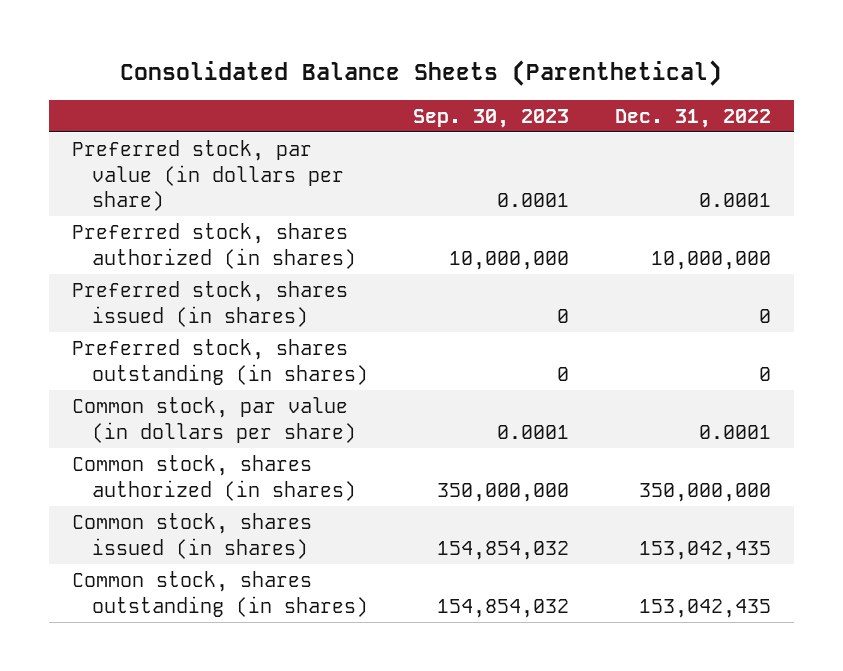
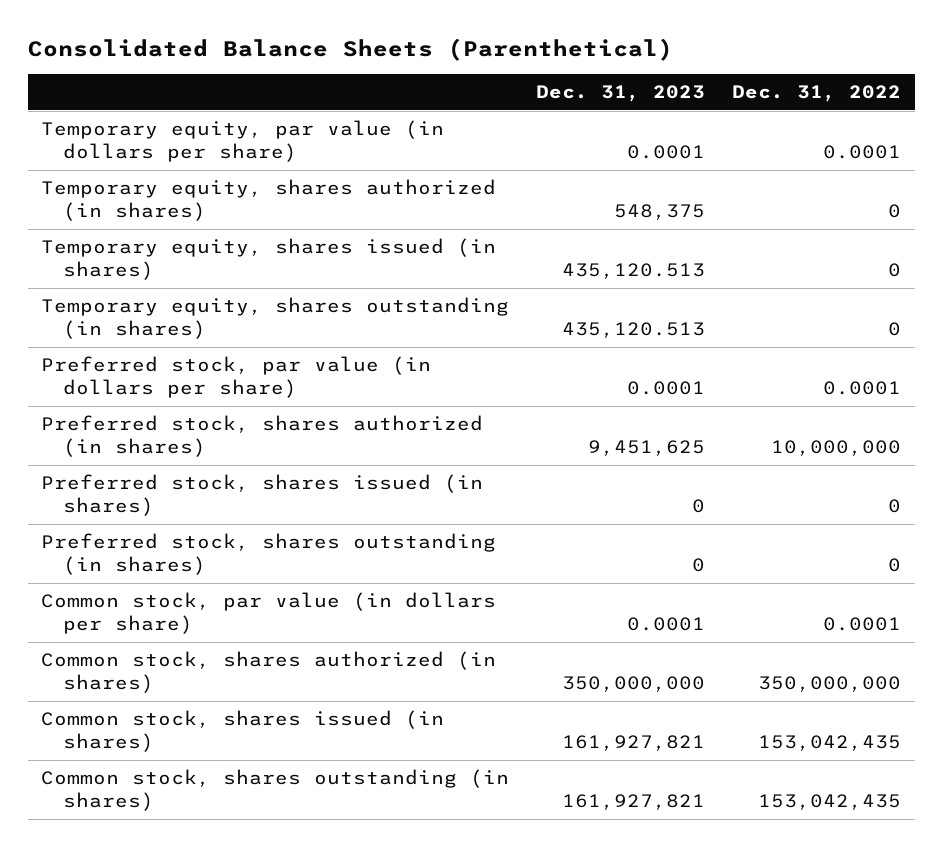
[413,108,570,128] Sep. 30, 2023 -> none
none -> [536,85,706,103] Dec. 31, 2023
none -> [41,120,445,163] Temporary equity, par value (in dollars per share)
none -> [41,179,497,222] Temporary equity, shares authorized (in shares)
none -> [41,238,497,281] Temporary equity, shares issued (in shares)
none -> [41,297,510,340] Temporary equity, shares outstanding (in shares)

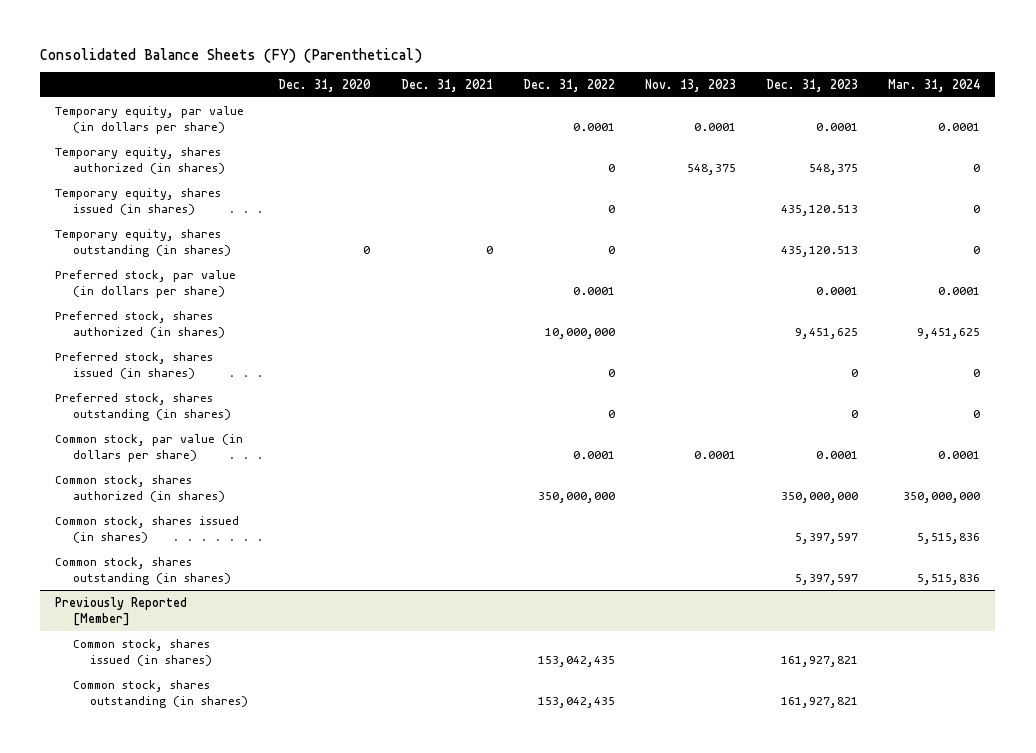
[27,37,673,61] Consolidated Balance Sheets (Parenthetical) -> [40,47,423,63] Consolidated Balance Sheets (FY) (Parenthetical)
none -> [278,78,372,92] Dec. 31, 2020
none -> [400,78,493,92] Dec. 31, 2021
none -> [644,78,736,92] Nov. 13, 2023
none -> [888,78,981,92] Mar. 31, 2024
none -> [55,515,240,543] Common stock, shares issued (in shares)
none -> [55,556,231,585] Common stock, shares outstanding (in shares)
none -> [55,596,188,626] Previously Reported [Member]

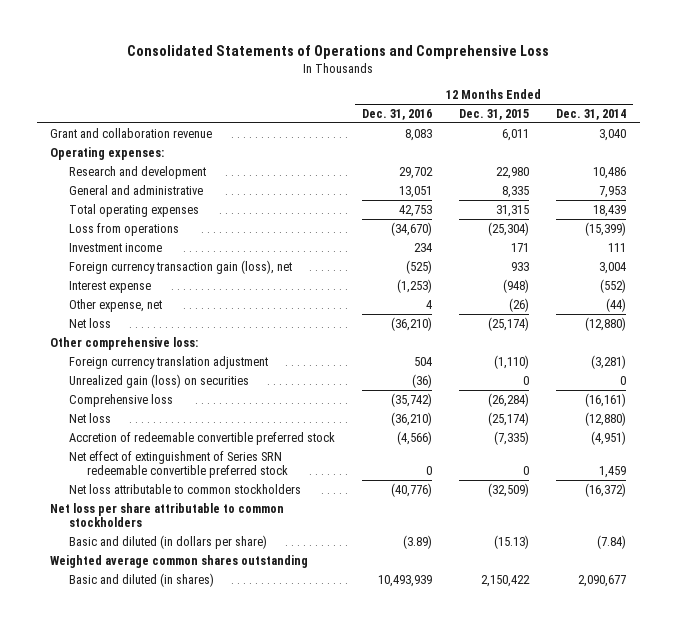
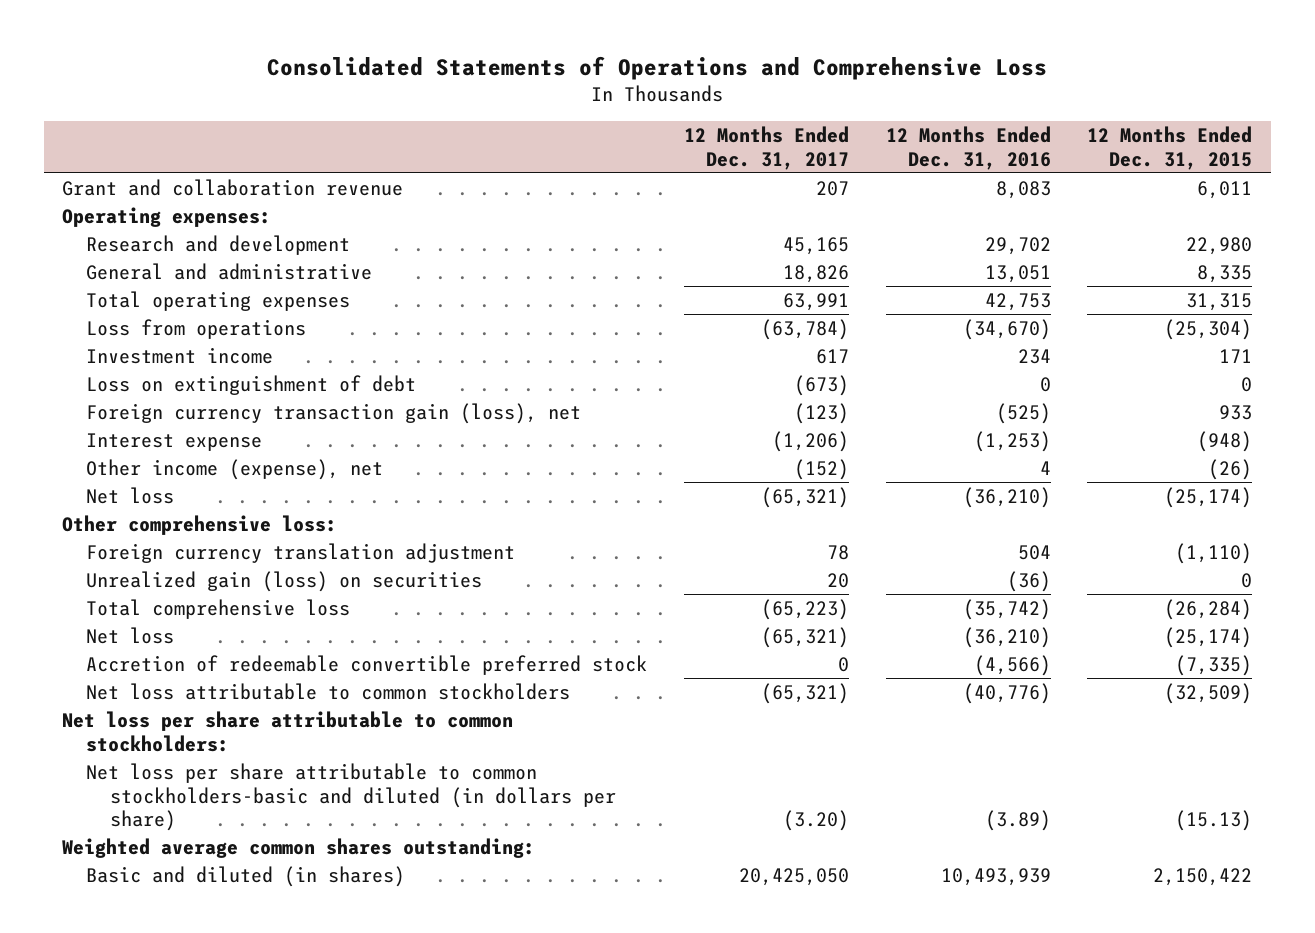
[556,108,627,120] Dec. 31, 2014 -> none
none -> [683,126,849,170] 12 Months Ended Dec. 31, 2017
none -> [86,375,417,396] Loss on extinguishment of debt
[68,298,162,312] Other expense, net -> [86,459,384,481] Other income (expense), net
[68,393,173,407] Comprehensive loss -> [86,599,351,620] Total comprehensive loss
[68,450,288,479] Net effect of extinguishment of Series SRN redeemable convertible preferred stock -> none
[50,502,285,528] Net loss per share attributable to common stockholders -> [62,711,514,752] Net loss per share attributable to common stockholders:
[68,534,267,549] Basic and diluted (in dollars per share) -> [86,763,617,832] Net loss per share attributable to common stockholders-basic and diluted (in dollars per share)
[50,554,309,568] Weighted average common shares outstanding -> [62,838,536,859] Weighted average common shares outstanding:

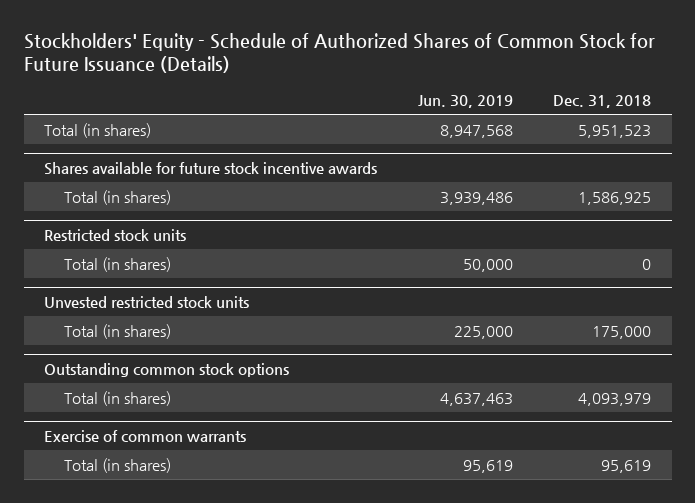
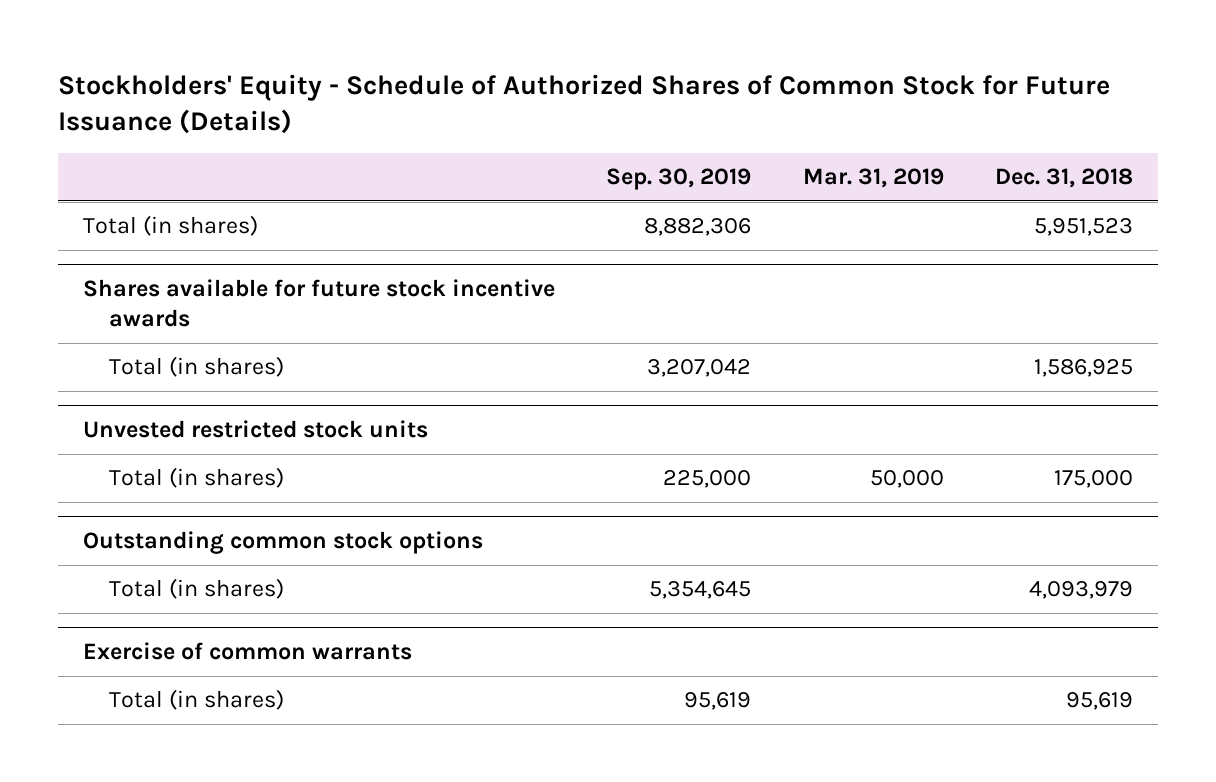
[417,95,513,109] Jun. 30, 2019 -> none
none -> [606,168,752,191] Sep. 30, 2019
none -> [802,168,944,189] Mar. 31, 2019
[43,229,186,242] Restricted stock units -> none
[63,256,171,272] Total (in shares) -> none

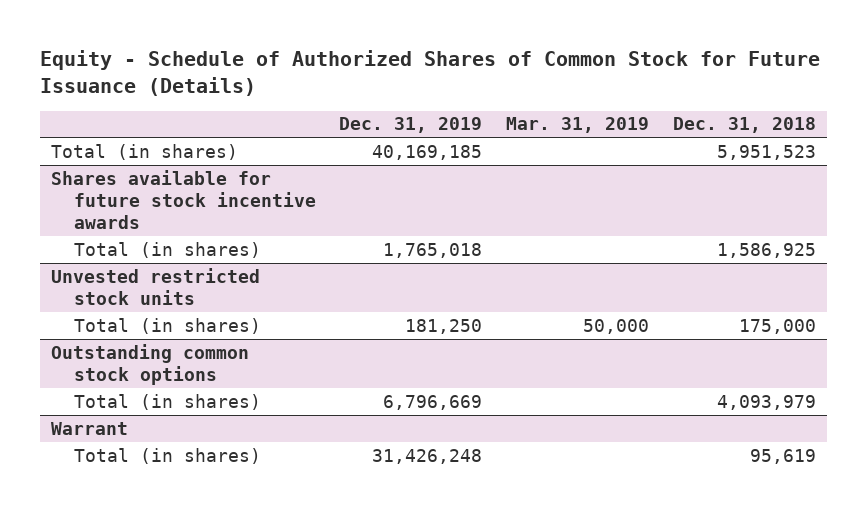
[57,73,1110,134] Stockholders' Equity - Schedule of Authorized Shares of Common Stock for Future Issuance (Details) -> [39,50,820,97] Equity - Schedule of Authorized Shares of Common Stock for Future Issuance (Details)
[606,168,752,191] Sep. 30, 2019 -> none
none -> [339,117,483,134] Dec. 31, 2019
[83,642,413,661] Exercise of common warrants -> [51,421,129,435] Warrant

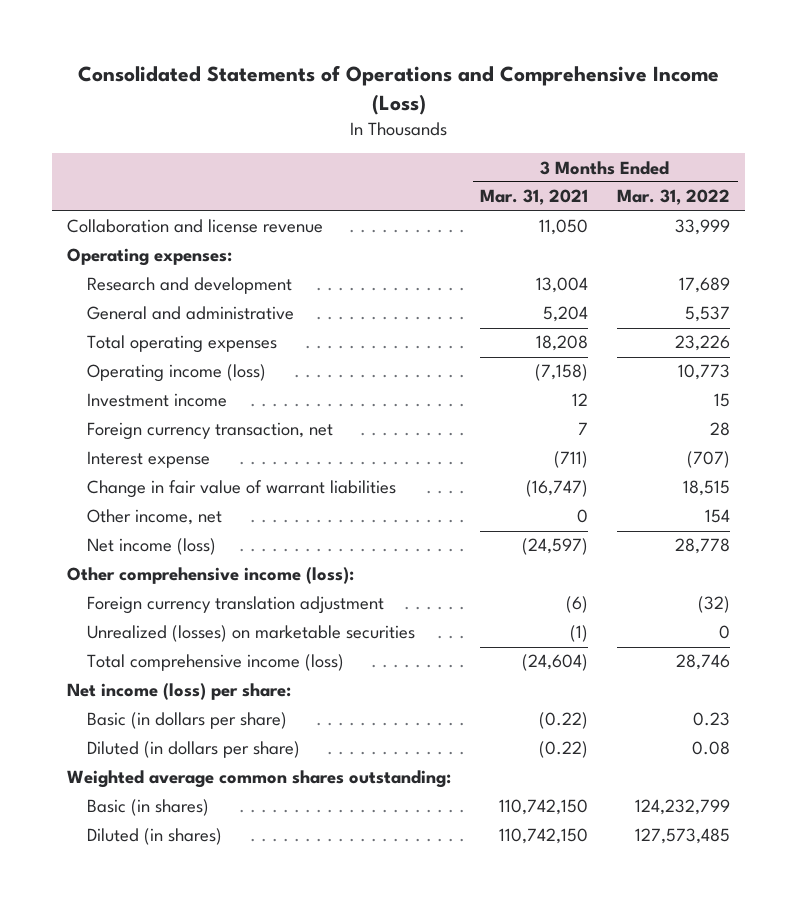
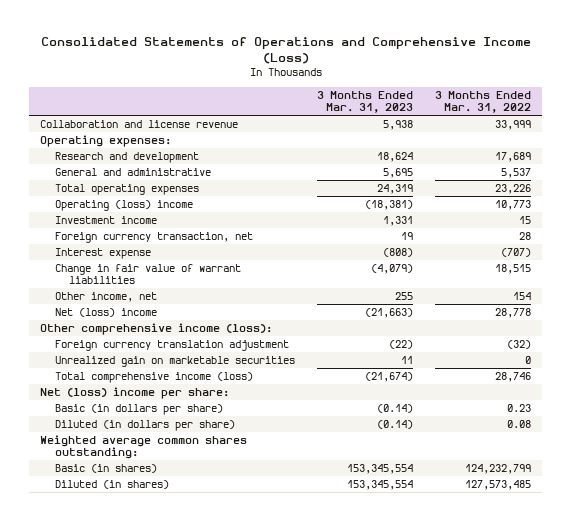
[480,189,589,206] Mar. 31, 2021 -> none
none -> [316,91,413,114] 3 Months Ended Mar. 31, 2023
[86,364,266,383] Operating income (loss) -> [54,199,193,211] Operating (loss) income
[86,538,216,556] Net income (loss) -> [54,307,157,317] Net (loss) income
[86,625,415,643] Unrealized (losses) on marketable securities -> [54,355,295,367] Unrealized gain on marketable securities
[66,683,291,701] Net income (loss) per share: -> [40,386,230,399] Net (loss) income per share:

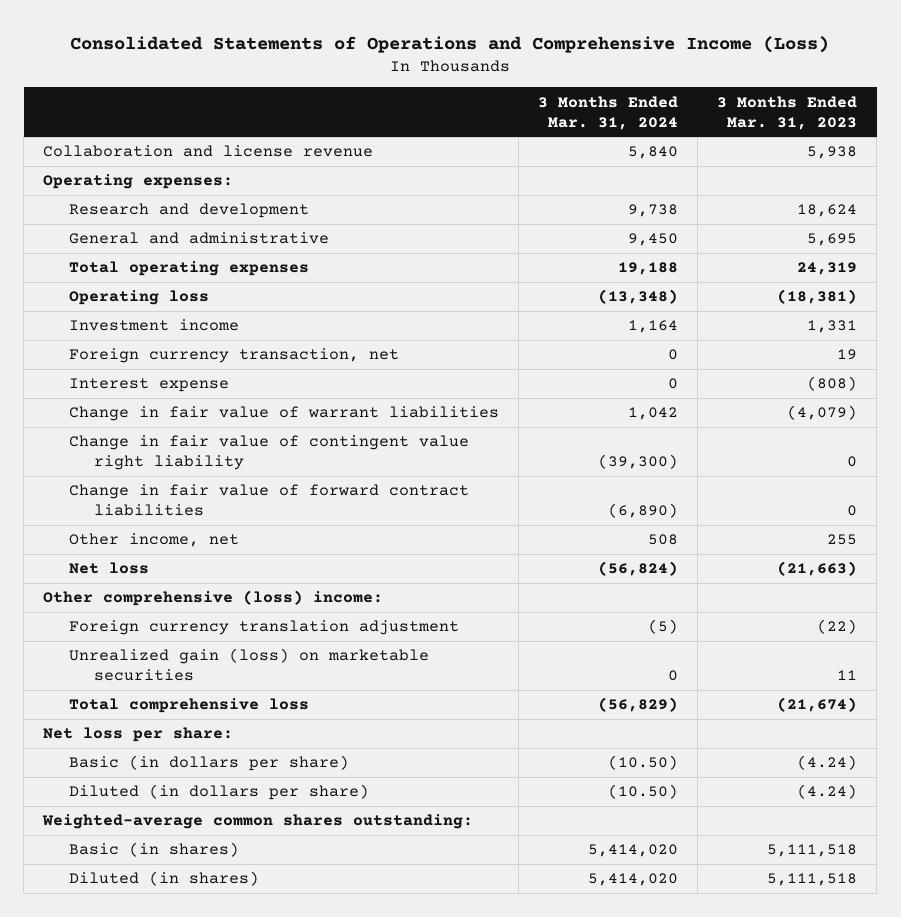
[435,91,532,114] 3 Months Ended Mar. 31, 2022 -> none
none -> [537,95,678,130] 3 Months Ended Mar. 31, 2024
[54,199,193,211] Operating (loss) income -> [68,290,209,306] Operating loss
none -> [68,435,469,471] Change in fair value of contingent value right liability
none -> [68,484,469,517] Change in fair value of forward contract liabilities
[54,307,157,317] Net (loss) income -> [68,562,149,575] Net loss
[40,322,273,335] Other comprehensive income (loss): -> [43,590,384,607] Other comprehensive (loss) income:
[54,355,295,367] Unrealized gain on marketable securities -> [68,648,429,682] Unrealized gain (loss) on marketable securities
[54,371,253,383] Total comprehensive income (loss) -> [68,698,309,714] Total comprehensive loss
[40,386,230,399] Net (loss) income per share: -> [43,727,234,743] Net loss per share:
[376,403,413,413] (0.14) -> [797,755,858,771] (4.24)
[376,419,413,429] (0.14) -> [797,784,858,800] (4.24)
[40,434,248,460] Weighted average common shares outstanding: -> [42,814,474,830] Weighted-average common shares outstanding:
[346,463,413,474] 153,345,554 -> [767,844,858,858] 5,111,518
[346,479,413,490] 153,345,554 -> [767,873,858,887] 5,111,518

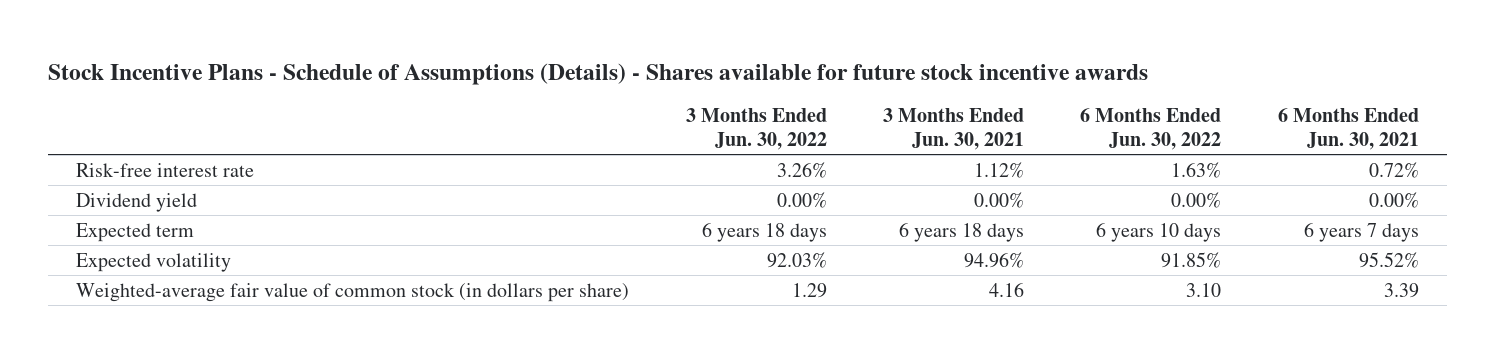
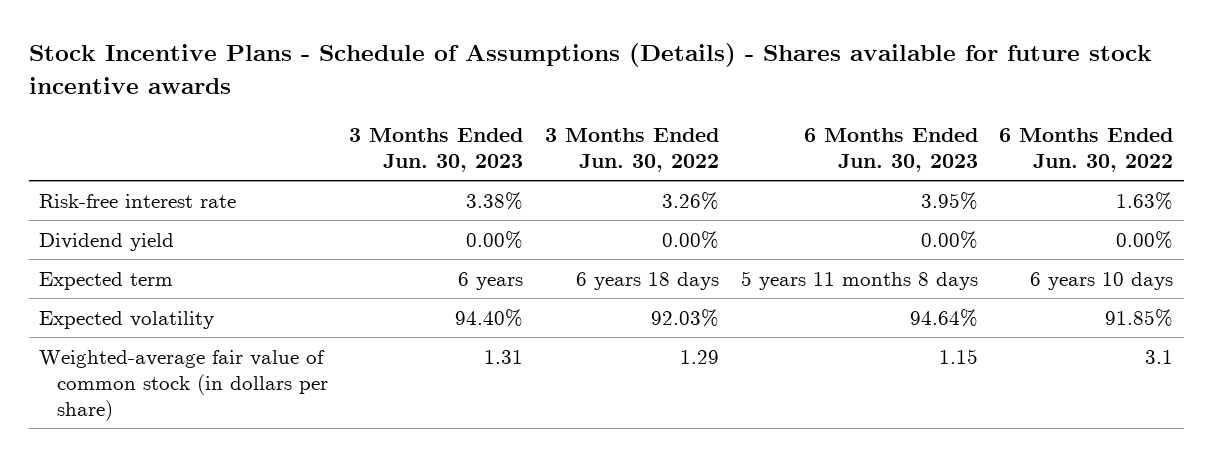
[882,107,1024,150] 3 Months Ended Jun. 30, 2021 -> none
[1277,107,1419,150] 6 Months Ended Jun. 30, 2021 -> none
none -> [349,127,524,172] 3 Months Ended Jun. 30, 2023
none -> [803,127,978,172] 6 Months Ended Jun. 30, 2023
[1186,282,1222,297] 3.10 -> [1145,349,1174,364] 3.1

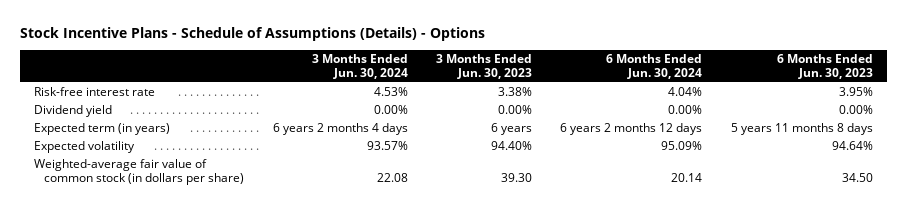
[28,43,1152,94] Stock Incentive Plans - Schedule of Assumptions (Details) - Shares available for future stock incentive awards -> [19,26,485,41] Stock Incentive Plans - Schedule of Assumptions (Details) - Options
[544,127,719,172] 3 Months Ended Jun. 30, 2022 -> none
[999,127,1174,172] 6 Months Ended Jun. 30, 2022 -> none
none -> [311,53,408,79] 3 Months Ended Jun. 30, 2024
none -> [606,53,703,79] 6 Months Ended Jun. 30, 2024
[39,271,174,290] Expected term -> [33,123,170,136] Expected term (in years)
[484,349,524,364] 1.31 -> [501,173,533,183] 39.30
[938,348,978,364] 1.15 -> [841,173,873,183] 34.50

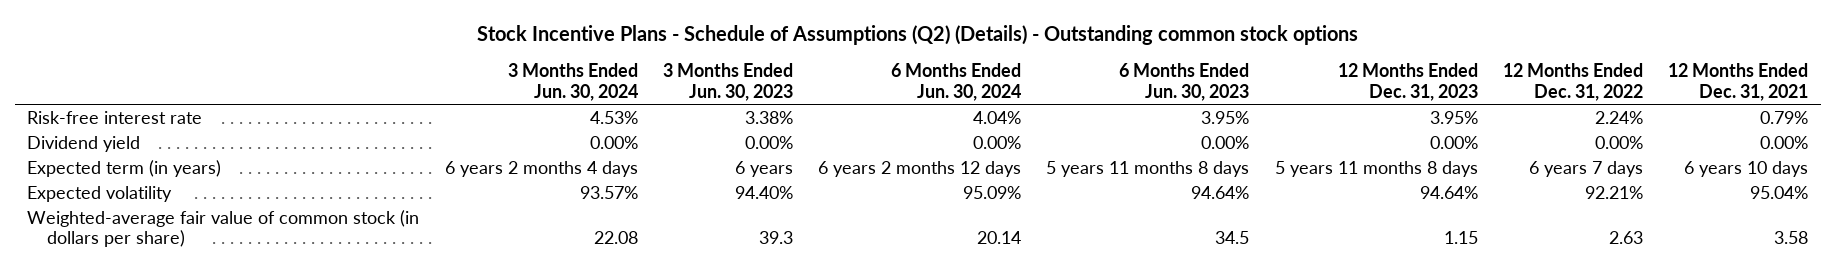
[19,26,485,41] Stock Incentive Plans - Schedule of Assumptions (Details) - Options -> [476,25,1358,46] Stock Incentive Plans - Schedule of Assumptions (Q2) (Details) - Outstanding common stock options
none -> [1337,63,1478,101] 12 Months Ended Dec. 31, 2023
none -> [1503,63,1644,101] 12 Months Ended Dec. 31, 2022
none -> [1668,63,1809,101] 12 Months Ended Dec. 31, 2021
[501,173,533,183] 39.30 -> [758,231,793,245] 39.3
[841,173,873,183] 34.50 -> [1215,231,1250,245] 34.5

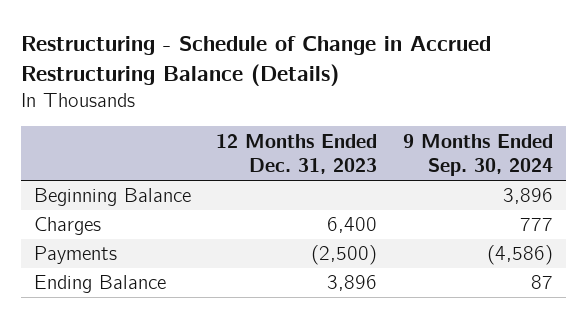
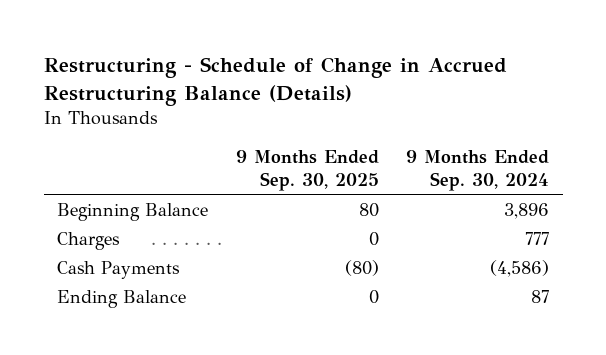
[216,133,378,175] 12 Months Ended Dec. 31, 2023 -> none
none -> [235,149,379,191] 9 Months Ended Sep. 30, 2025
[33,246,117,265] Payments -> [57,260,181,279] Cash Payments

